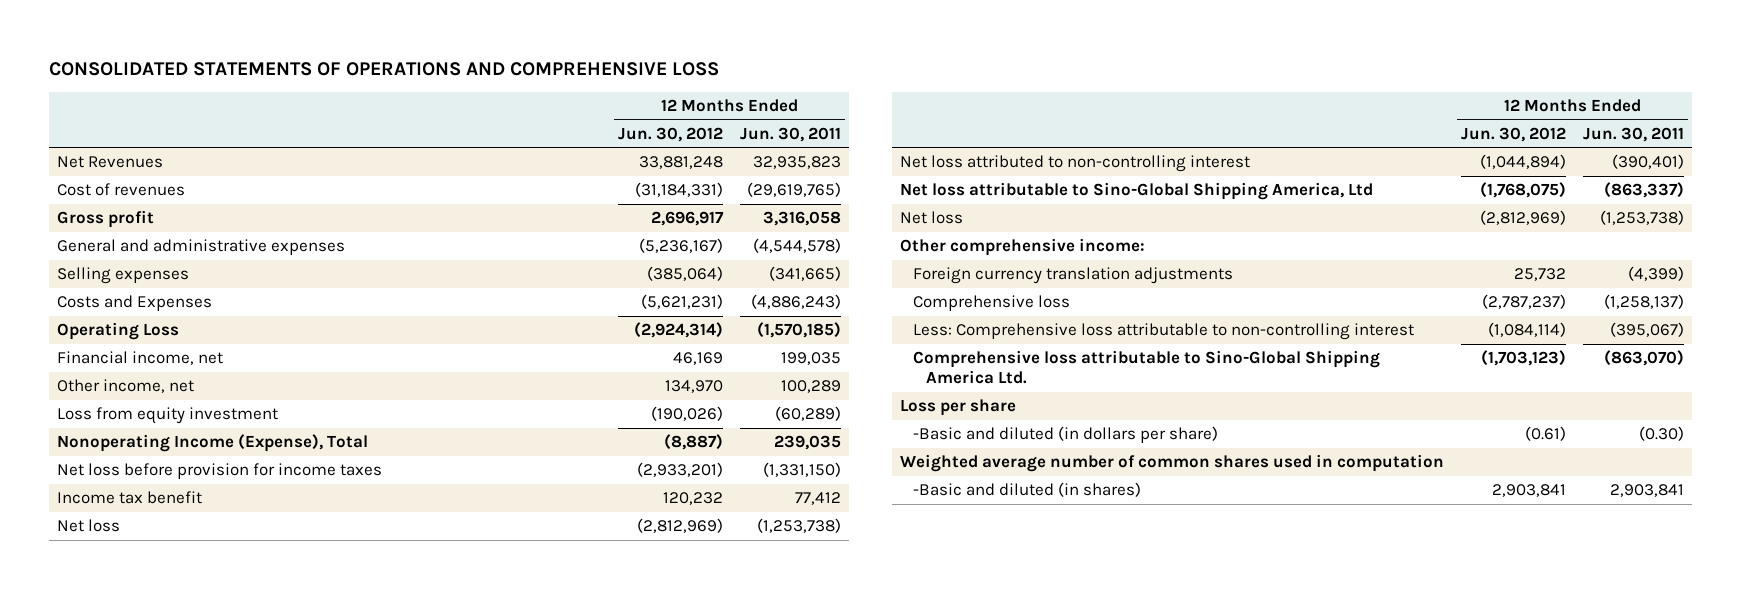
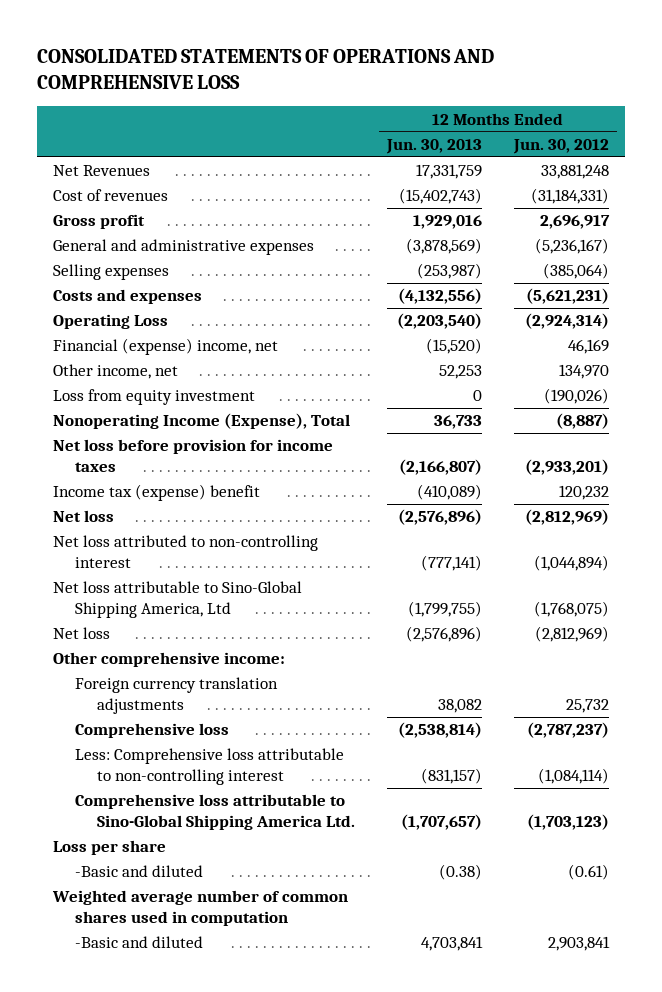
[739,126,841,142] Jun. 30, 2011 -> none
none -> [385,138,482,154] Jun. 30, 2013
[57,295,213,312] Costs and Expenses -> [53,289,203,305] Costs and expenses
[57,351,224,366] Financial income, net -> [53,338,279,356] Financial (expense) income, net
[57,491,203,505] Income tax benefit -> [53,484,261,502] Income tax (expense) benefit
[913,426,1219,444] -Basic and diluted (in dollars per share) -> [74,865,203,878] -Basic and diluted
[913,482,1142,498] -Basic and diluted (in shares) -> [74,936,203,949] -Basic and diluted

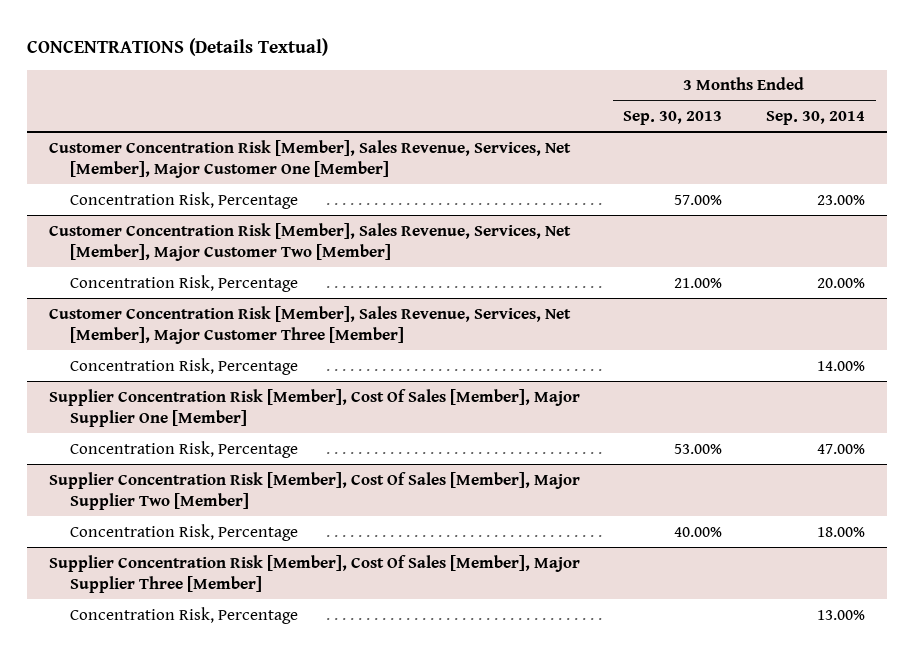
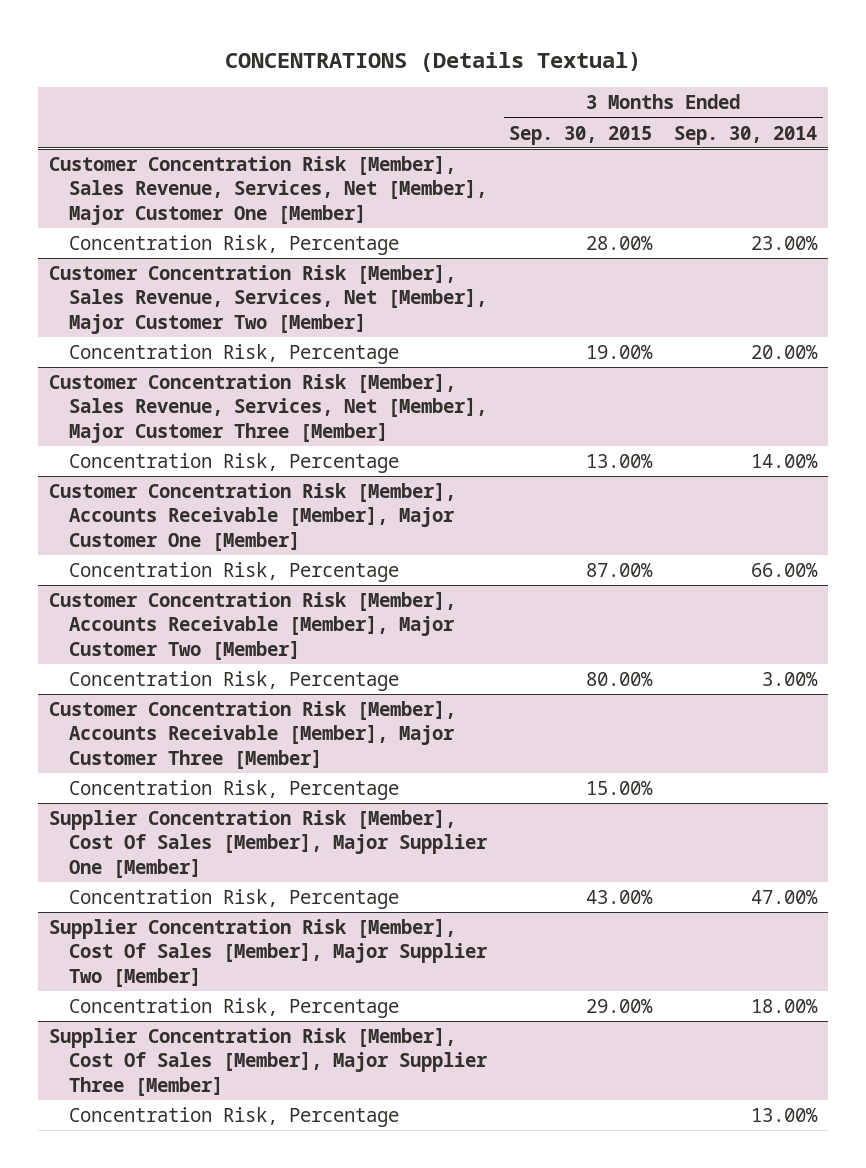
[623,111,723,126] Sep. 30, 2013 -> none
none -> [509,125,653,145] Sep. 30, 2015
none -> [49,483,457,551] Customer Concentration Risk [Member], Accounts Receivable [Member], Major Customer One [Member]
none -> [69,562,400,583] Concentration Risk, Percentage
none -> [49,592,457,660] Customer Concentration Risk [Member], Accounts Receivable [Member], Major Customer Two [Member]
none -> [69,671,400,692] Concentration Risk, Percentage
none -> [49,701,457,769] Customer Concentration Risk [Member], Accounts Receivable [Member], Major Customer Three [Member]
none -> [69,780,400,801] Concentration Risk, Percentage

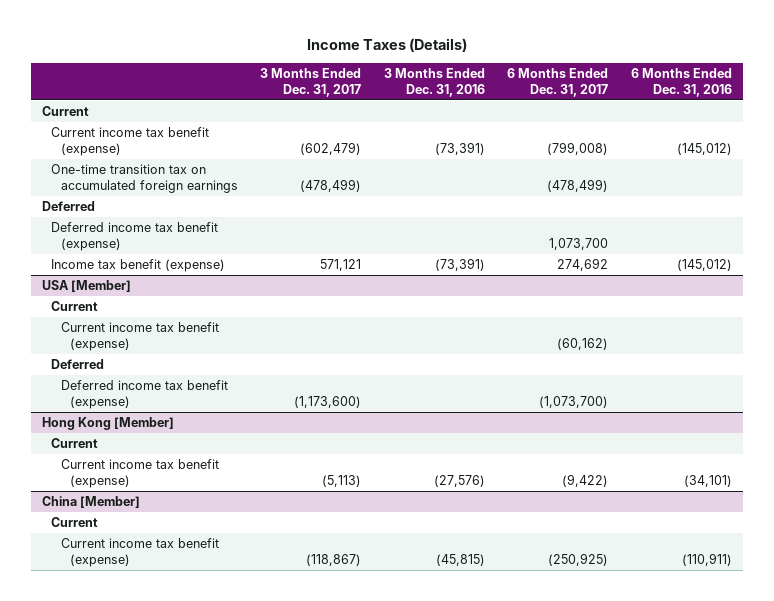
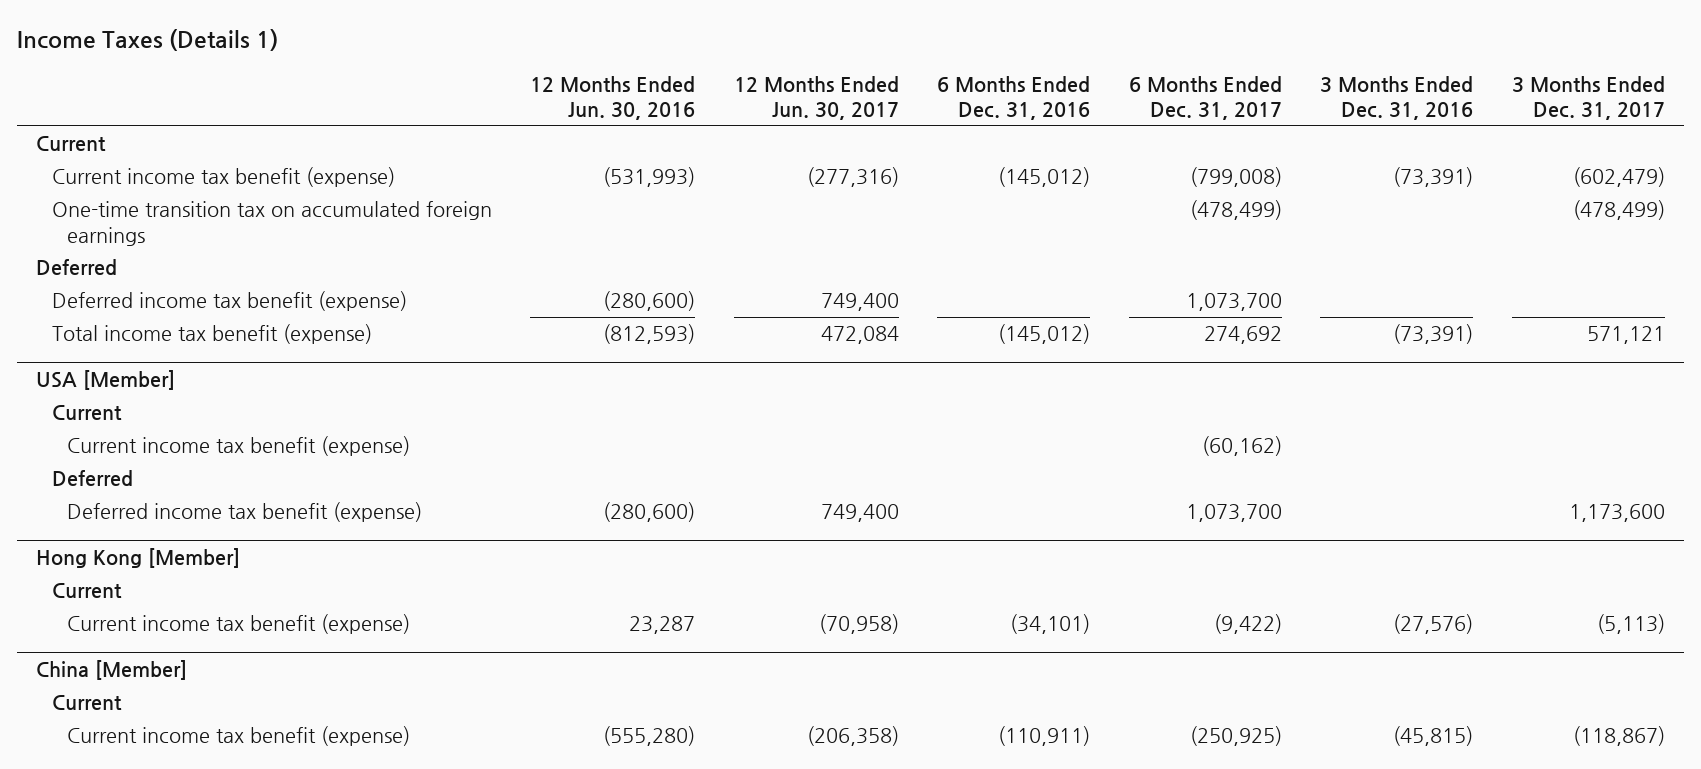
[306,38,467,53] Income Taxes (Details) -> [16,29,278,52] Income Taxes (Details 1)
none -> [530,75,696,121] 12 Months Ended Jun. 30, 2016
none -> [733,75,899,121] 12 Months Ended Jun. 30, 2017
[51,258,226,272] Income tax benefit (expense) -> [51,324,372,345] Total income tax benefit (expense)
[294,396,362,409] (1,173,600) -> [1568,504,1665,523] 1,173,600
[539,396,609,409] (1,073,700) -> [1185,504,1282,523] 1,073,700

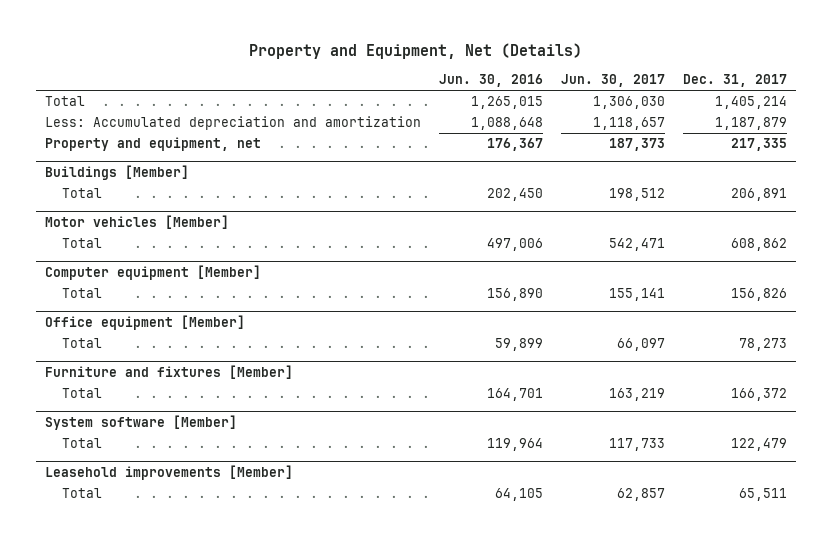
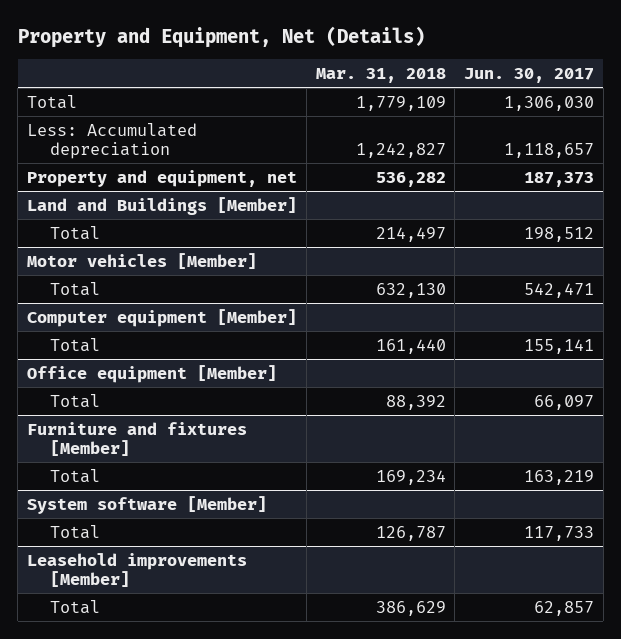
[438,74,543,88] Jun. 30, 2016 -> none
[683,74,788,88] Dec. 31, 2017 -> none
none -> [315,68,446,84] Mar. 31, 2018
[44,116,421,131] Less: Accumulated depreciation and amortization -> [27,122,198,159] Less: Accumulated depreciation
[44,165,189,181] Buildings [Member] -> [27,196,298,215] Land and Buildings [Member]

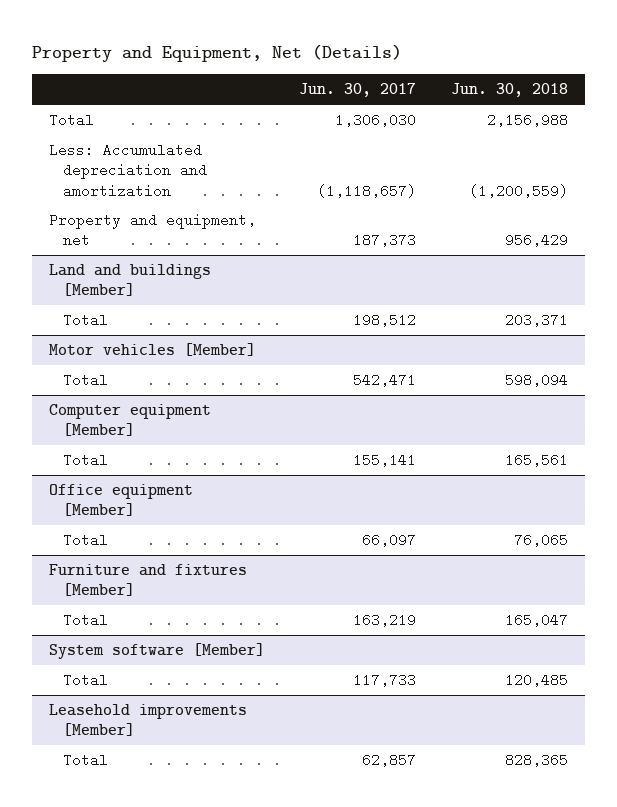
[315,68,446,84] Mar. 31, 2018 -> none
none -> [450,83,568,98] Jun. 30, 2018
[27,122,198,159] Less: Accumulated depreciation -> [48,142,208,198] Less: Accumulated depreciation and amortization
[504,142,595,158] 1,118,657 -> [317,183,417,198] (1,118,657)
[27,196,298,215] Land and Buildings [Member] -> [48,263,211,297] Land and buildings [Member]

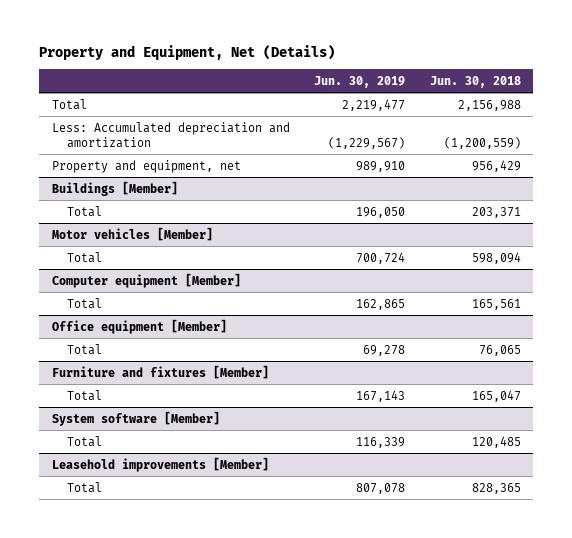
[299,83,417,98] Jun. 30, 2017 -> none
none -> [314,75,406,88] Jun. 30, 2019
[48,263,211,297] Land and buildings [Member] -> [51,180,178,196] Buildings [Member]

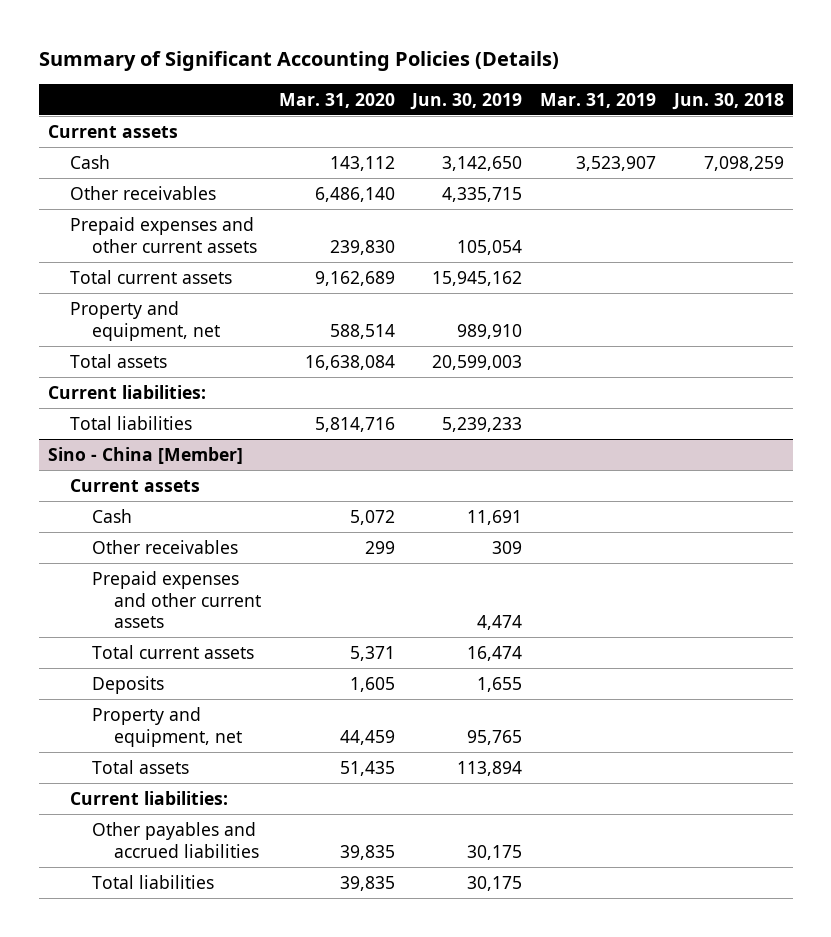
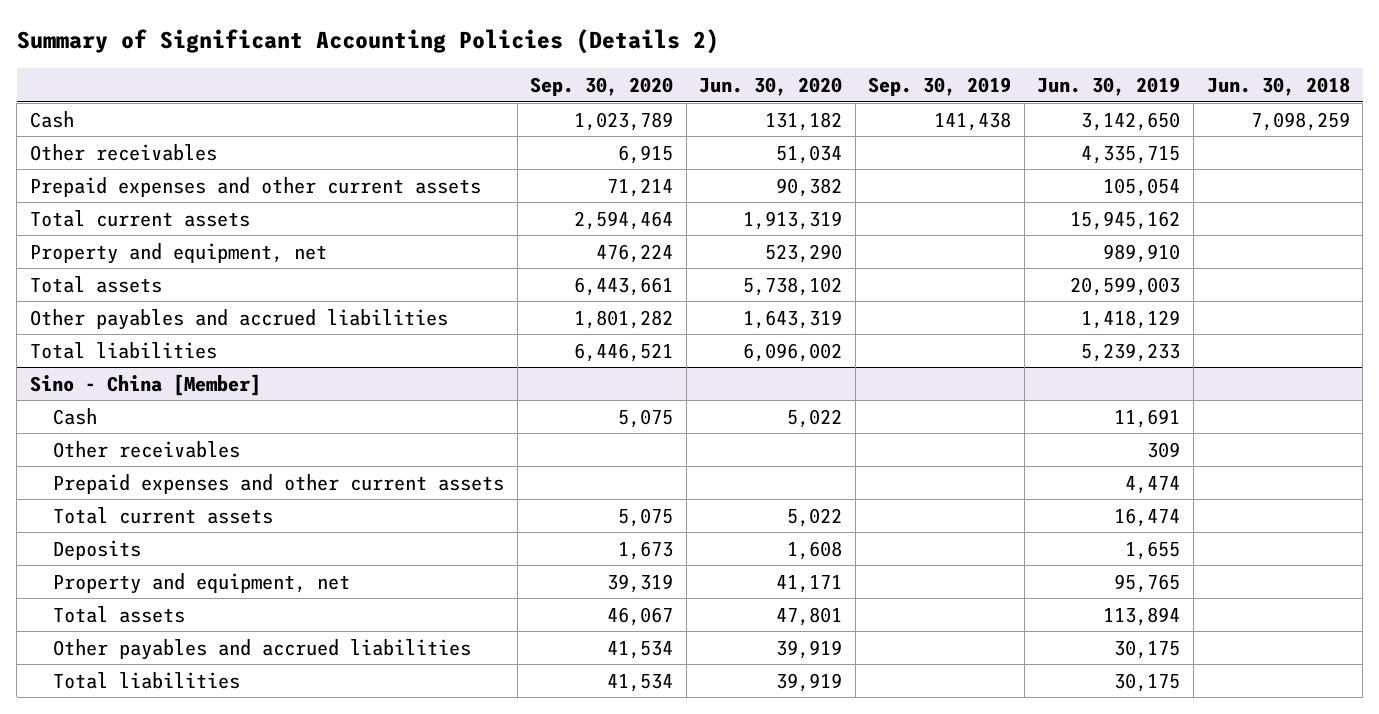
[38,50,559,71] Summary of Significant Accounting Policies (Details) -> [16,29,719,55] Summary of Significant Accounting Policies (Details 2)
[278,92,395,108] Mar. 31, 2020 -> none
[540,92,657,108] Mar. 31, 2019 -> none
none -> [530,77,674,97] Sep. 30, 2020
none -> [699,77,843,97] Jun. 30, 2020
none -> [868,77,1012,97] Sep. 30, 2019
[47,125,178,139] Current assets -> none
[47,385,206,400] Current liabilities: -> none
none -> [29,308,448,330] Other payables and accrued liabilities
[69,479,200,493] Current assets -> none
[69,791,228,806] Current liabilities: -> none

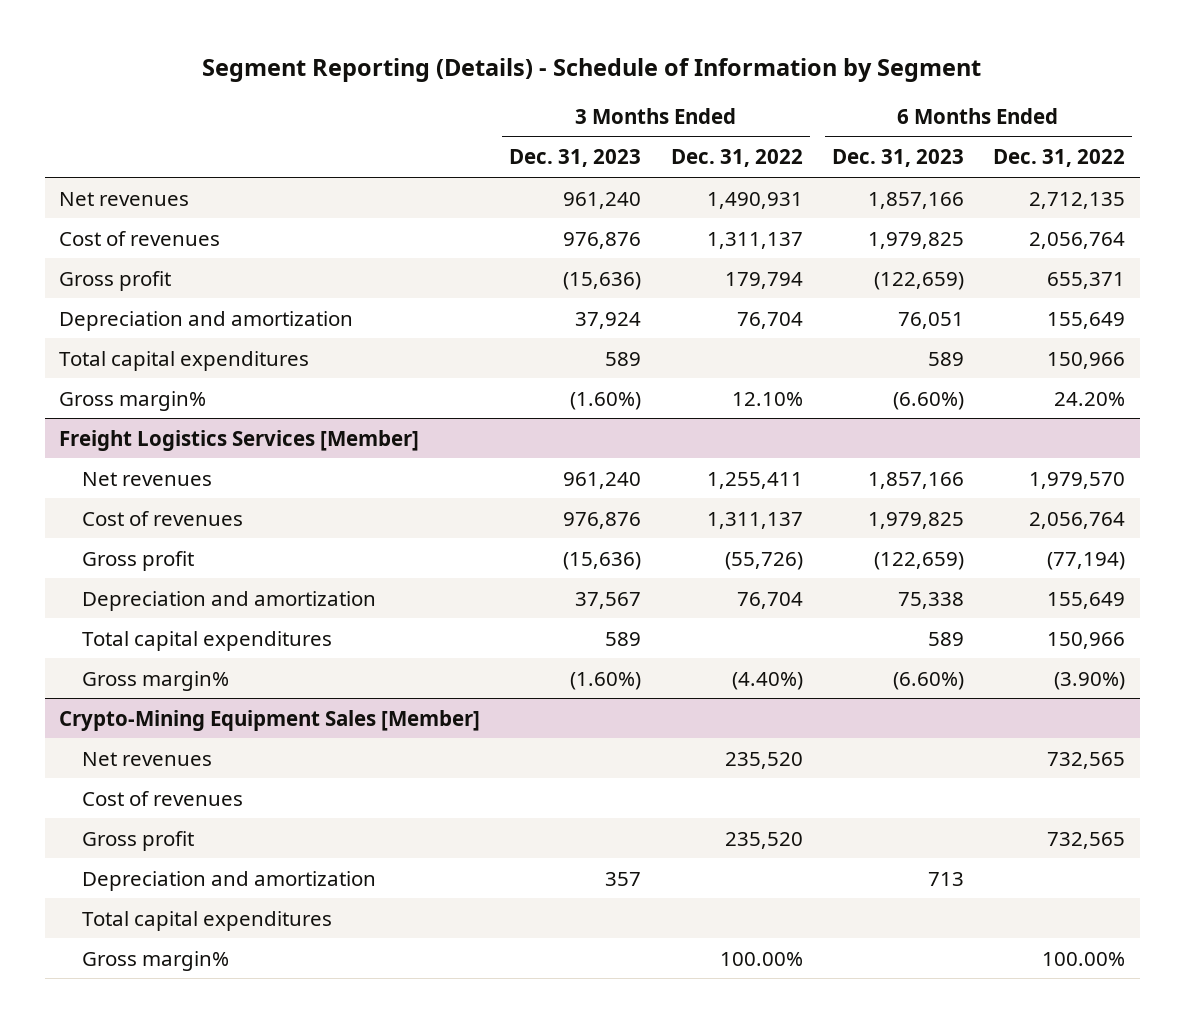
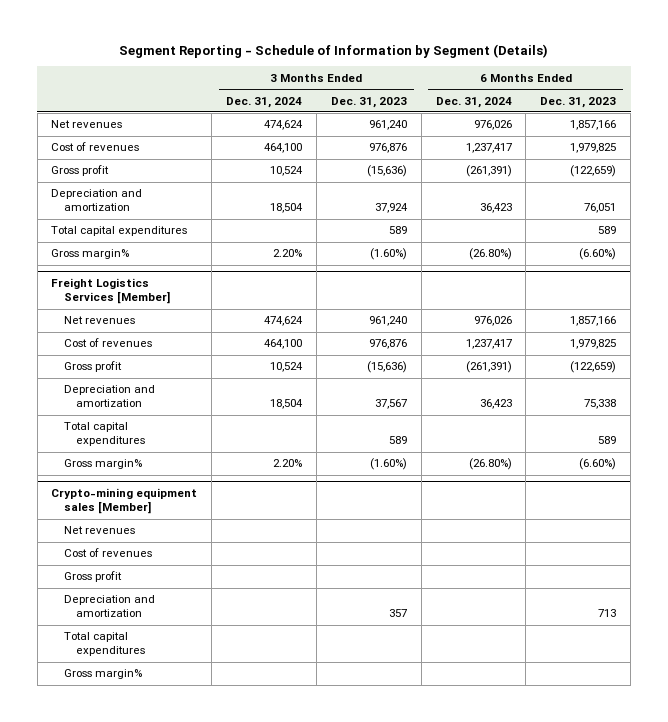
[202,58,982,83] Segment Reporting (Details) - Schedule of Information by Segment -> [118,43,548,58] Segment Reporting - Schedule of Information by Segment (Details)
[670,149,803,168] Dec. 31, 2022 -> none
[993,149,1126,168] Dec. 31, 2022 -> none
none -> [226,96,303,108] Dec. 31, 2024
none -> [435,96,512,108] Dec. 31, 2024
[59,709,481,731] Crypto-Mining Equipment Sales [Member] -> [51,488,198,515] Crypto-mining equipment sales [Member]

